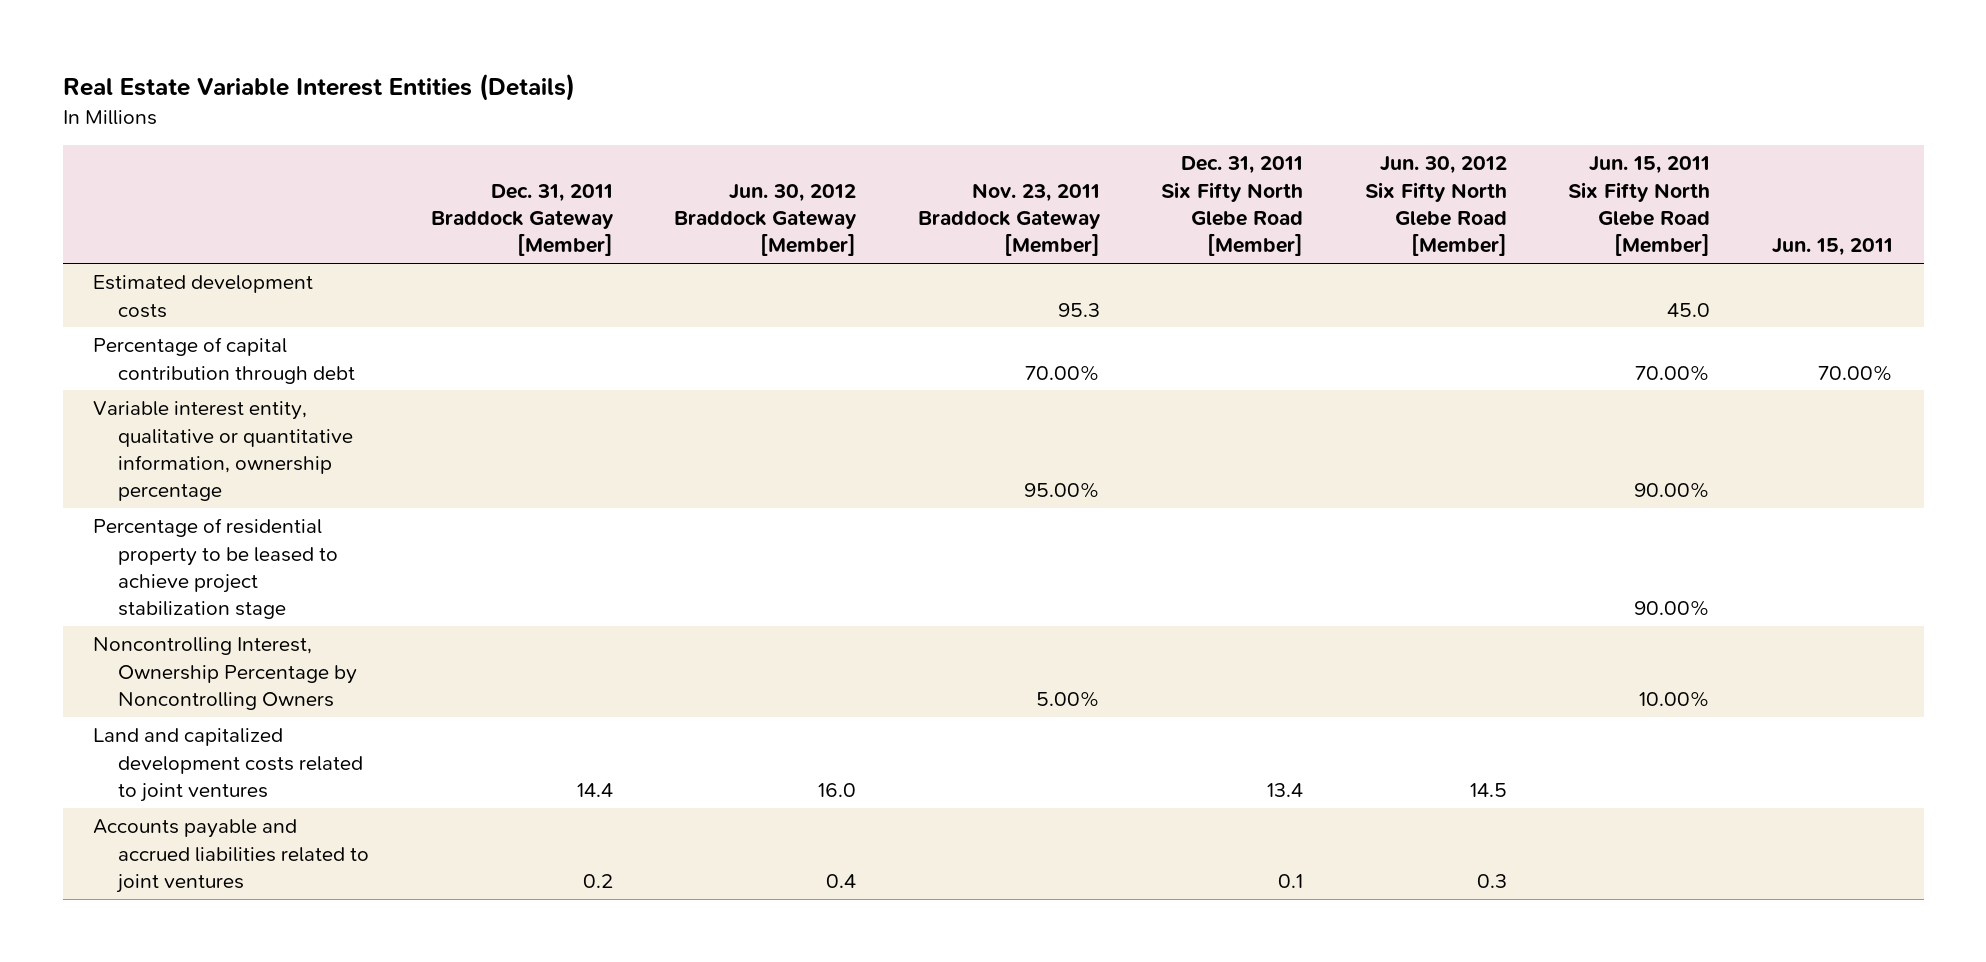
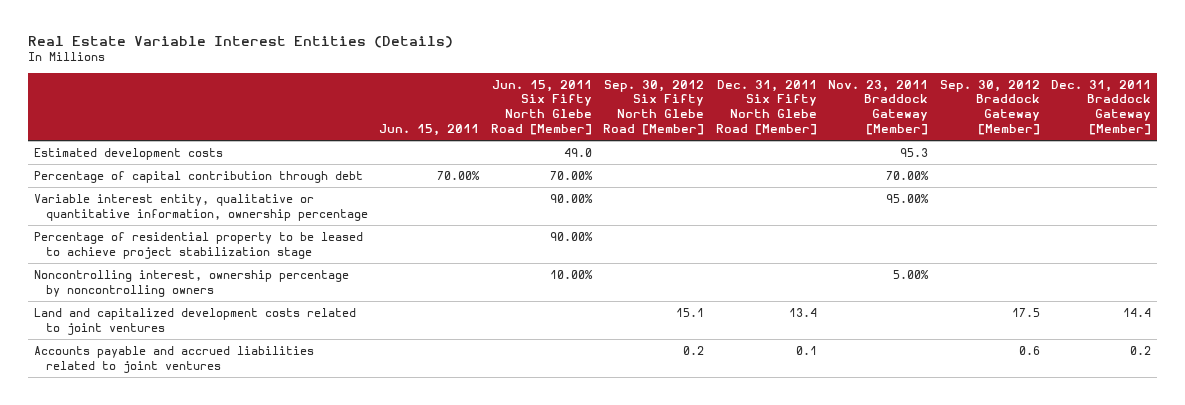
[674,183,858,257] Jun. 30, 2012 Braddock Gateway [Member] -> none
[1364,156,1507,257] Jun. 30, 2012 Six Fifty North Glebe Road [Member] -> none
none -> [603,79,705,136] Sep. 30, 2012 Six Fifty North Glebe Road [Member]
none -> [939,79,1040,136] Sep. 30, 2012 Braddock Gateway [Member]
[1667,302,1711,317] 45.0 -> [563,147,592,157] 49.0
[93,637,358,710] Noncontrolling Interest, Ownership Percentage by Noncontrolling Owners -> [33,269,349,297] Noncontrolling interest, ownership percentage by noncontrolling owners

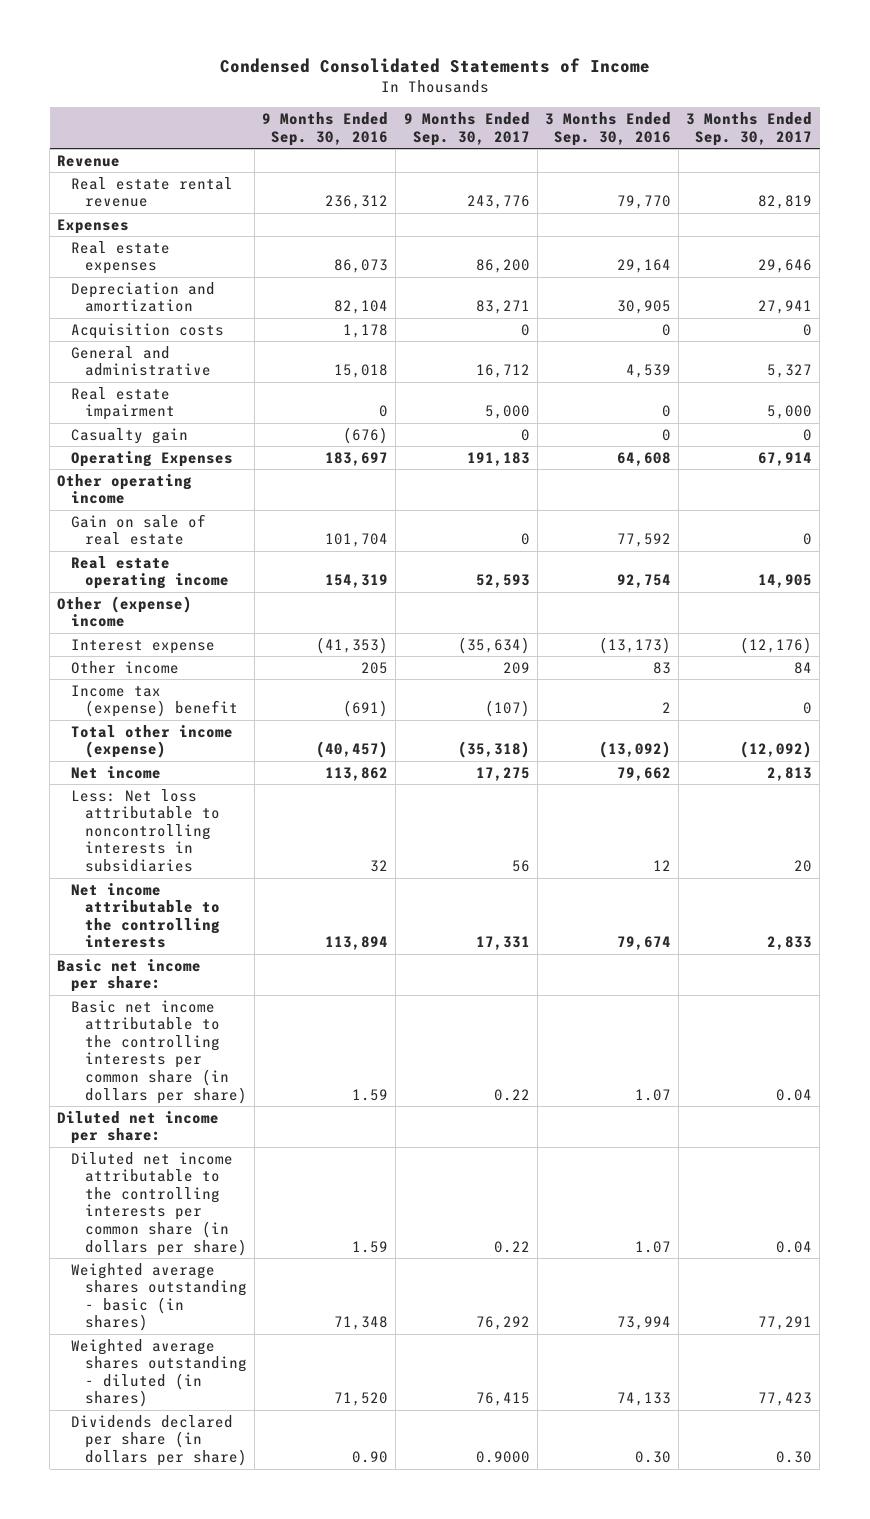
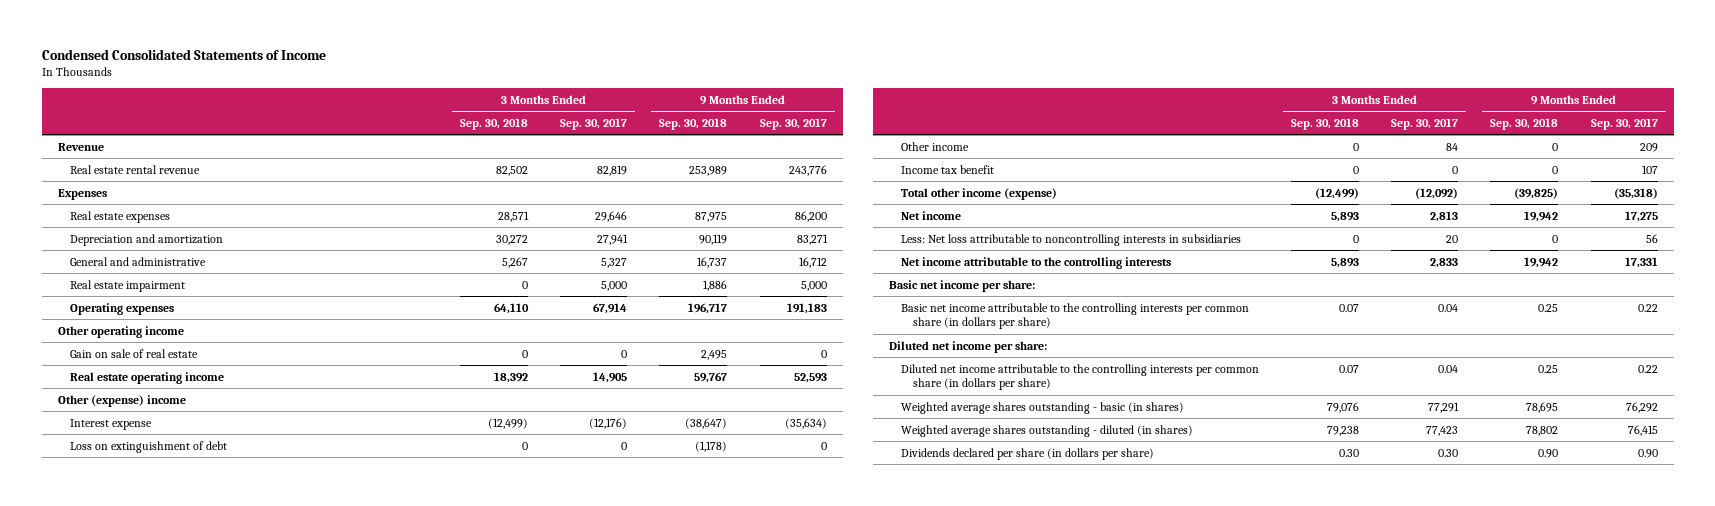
[262,112,389,146] 9 Months Ended Sep. 30, 2016 -> none
[544,112,671,146] 3 Months Ended Sep. 30, 2016 -> none
none -> [459,117,528,130] Sep. 30, 2018
none -> [659,117,728,130] Sep. 30, 2018
[71,322,225,339] Acquisition costs -> none
[71,427,189,444] Casualty gain -> none
[71,450,234,467] Operating Expenses -> [69,302,174,315] Operating expenses
none -> [69,440,227,453] Loss on extinguishment of debt
[71,684,238,718] Income tax (expense) benefit -> [900,164,994,174] Income tax benefit
[484,700,530,718] (107) -> [1641,164,1658,174] 107
[475,1450,530,1463] 0.9000 -> [1637,448,1658,458] 0.90

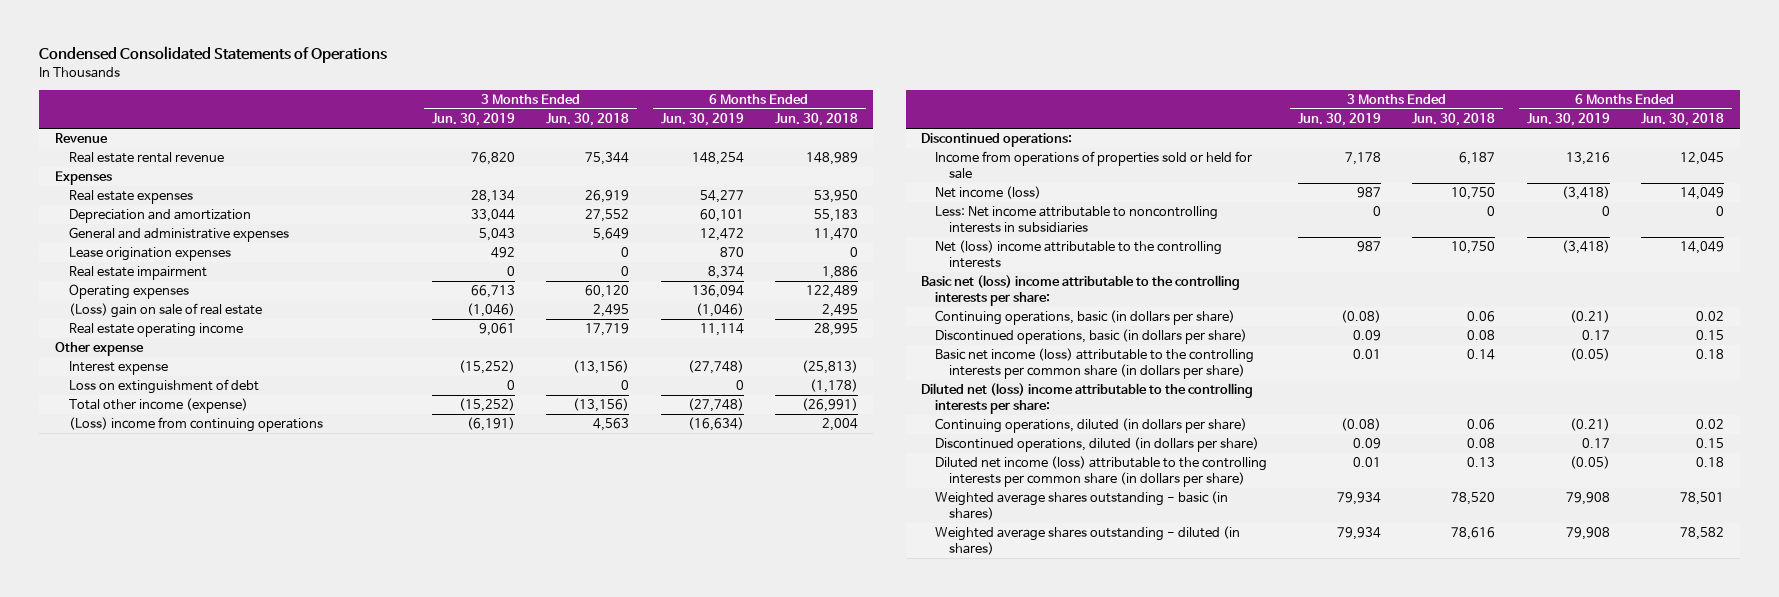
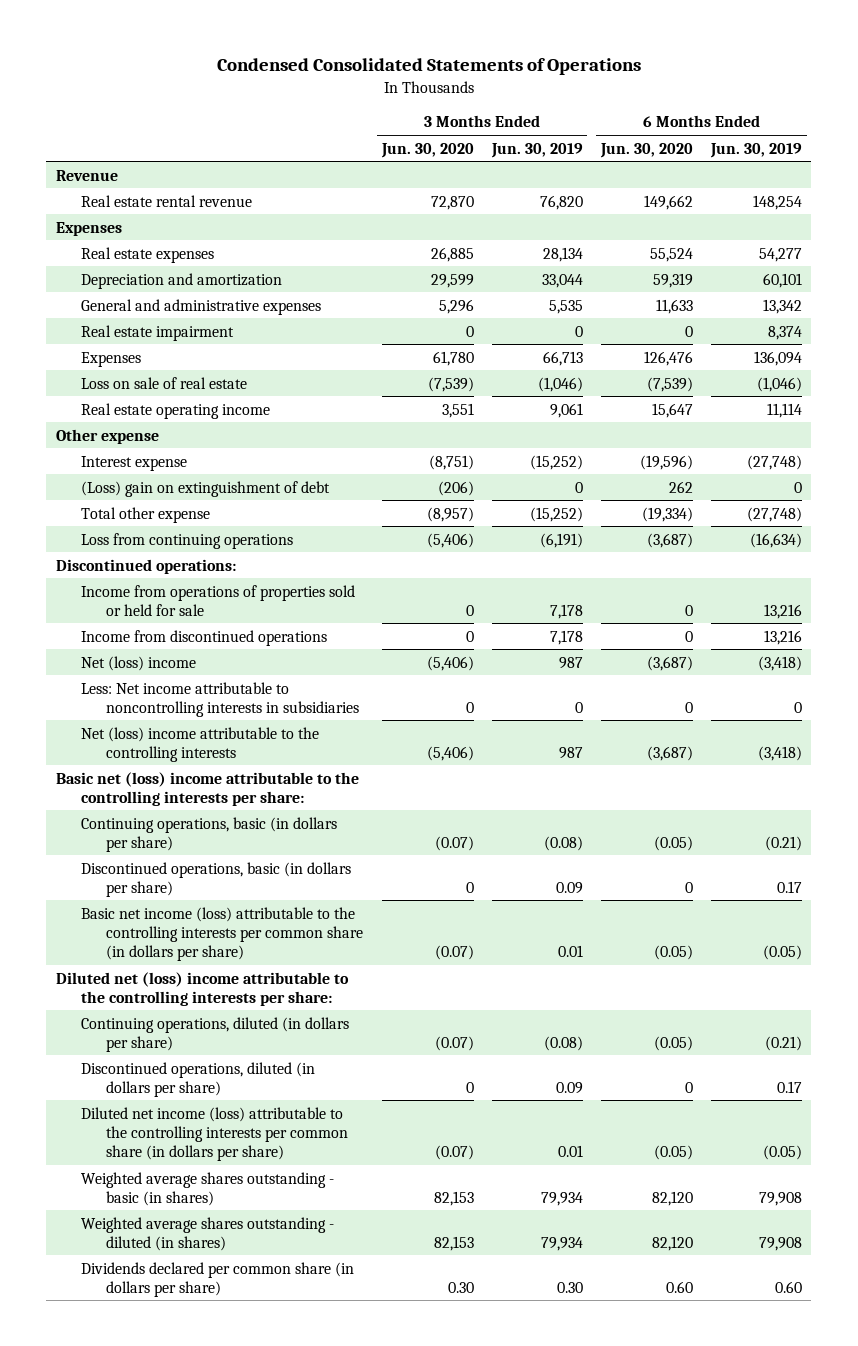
[546,113,630,127] Jun. 30, 2018 -> none
[774,113,858,127] Jun. 30, 2018 -> none
none -> [380,142,474,158] Jun. 30, 2020
none -> [599,142,693,158] Jun. 30, 2020
[68,247,231,262] Lease origination expenses -> none
[479,228,516,242] 5,043 -> [548,299,583,314] 5,535
[699,228,744,242] 12,472 -> [763,298,803,314] 13,342
[68,284,189,300] Operating expenses -> [80,351,141,367] Expenses
[68,303,262,319] (Loss) gain on sale of real estate -> [80,376,247,389] Loss on sale of real estate
[68,379,259,395] Loss on extinguishment of debt -> [80,480,330,497] (Loss) gain on extinguishment of debt
[68,398,248,414] Total other income (expense) -> [80,506,210,523] Total other expense
[68,417,323,433] (Loss) income from continuing operations -> [80,532,293,549] Loss from continuing operations
none -> [80,629,327,646] Income from discontinued operations
[935,186,1042,200] Net income (loss) -> [80,655,196,671] Net (loss) income
none -> [80,1261,354,1297] Dividends declared per common share (in dollars per share)

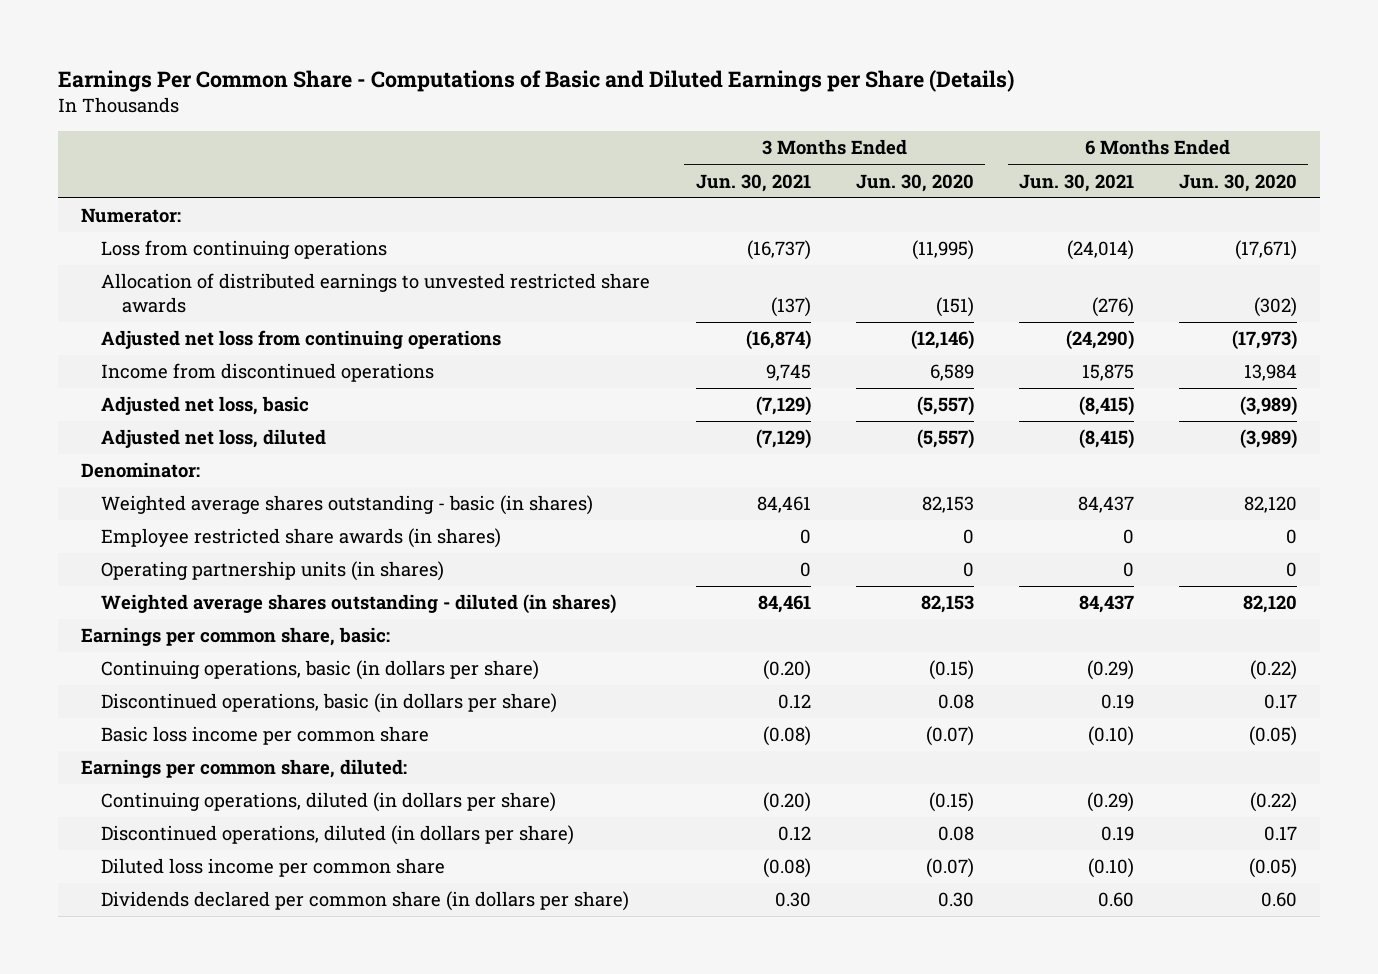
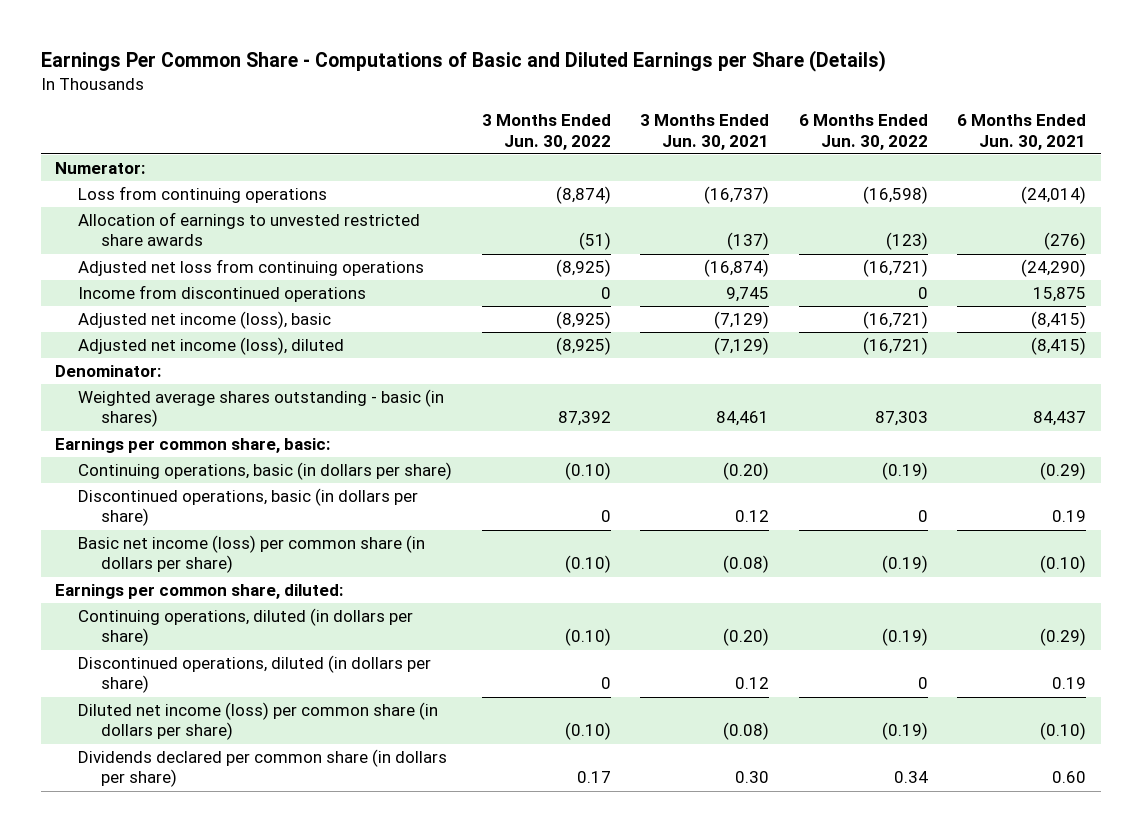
[855,173,974,192] Jun. 30, 2020 -> none
[1179,173,1298,192] Jun. 30, 2020 -> none
none -> [481,114,611,150] 3 Months Ended Jun. 30, 2022
none -> [798,114,928,150] 6 Months Ended Jun. 30, 2022
[101,273,651,314] Allocation of distributed earnings to unvested restricted share awards -> [78,212,421,247] Allocation of earnings to unvested restricted share awards
[101,396,310,416] Adjusted net loss, basic -> [78,311,332,330] Adjusted net income (loss), basic
[101,429,327,449] Adjusted net loss, diluted -> [78,337,345,356] Adjusted net income (loss), diluted
[101,528,502,549] Employee restricted share awards (in shares) -> none
[101,561,445,582] Operating partnership units (in shares) -> none
[101,594,617,615] Weighted average shares outstanding - diluted (in shares) -> none
[101,726,430,746] Basic loss income per common share -> [78,535,426,574] Basic net income (loss) per common share (in dollars per share)
[101,858,446,878] Diluted loss income per common share -> [78,702,439,741] Diluted net income (loss) per common share (in dollars per share)

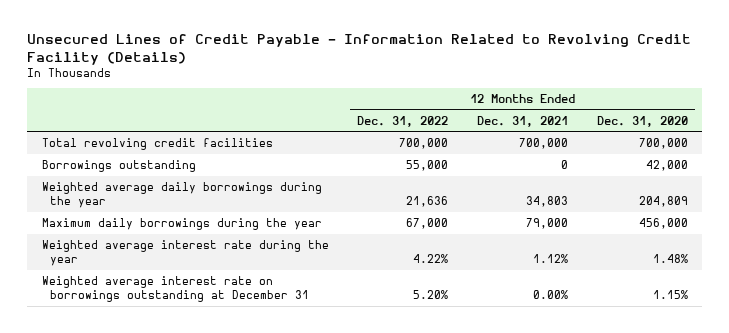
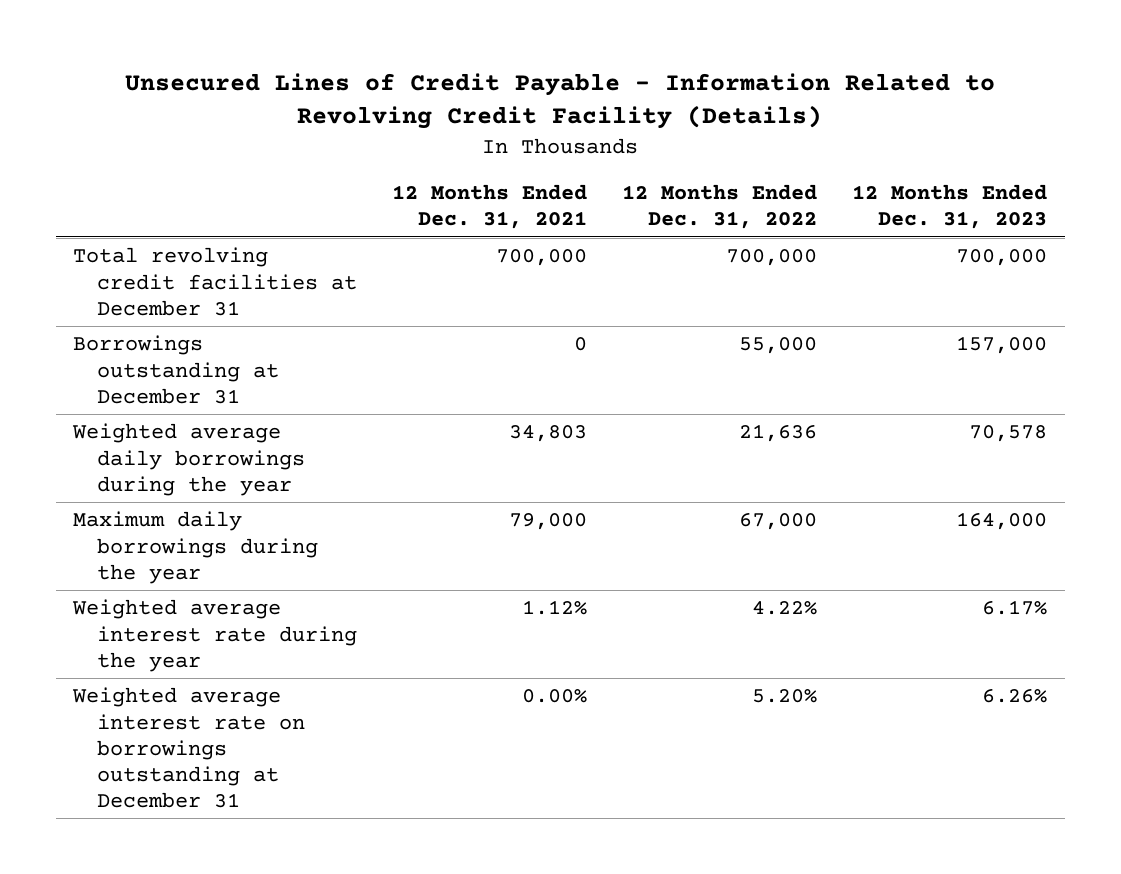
[596,115,688,127] Dec. 31, 2020 -> none
none -> [852,184,1048,230] 12 Months Ended Dec. 31, 2023
[41,138,273,151] Total revolving credit facilities -> [73,247,357,316] Total revolving credit facilities at December 31
[41,160,196,173] Borrowings outstanding -> [73,335,279,404] Borrowings outstanding at December 31

